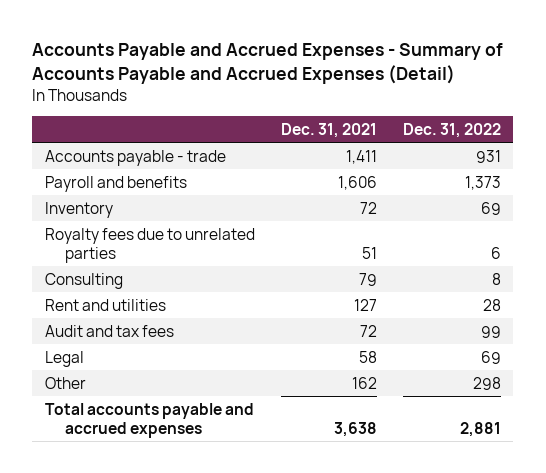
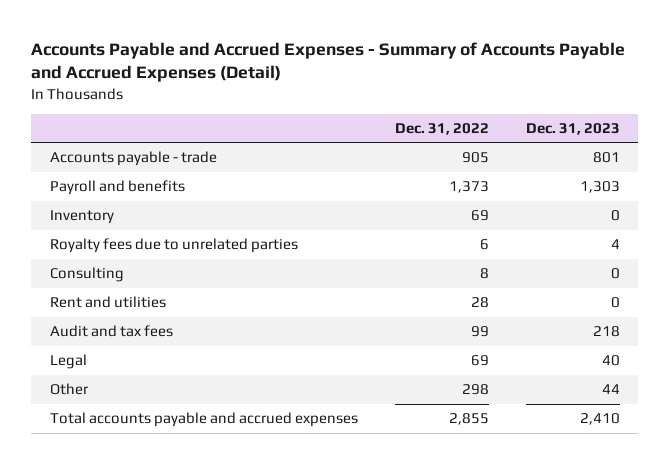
[280,122,377,138] Dec. 31, 2021 -> none
none -> [525,123,620,136] Dec. 31, 2023
[475,149,501,163] 931 -> [461,152,489,164] 905
[459,422,501,438] 2,881 -> [448,413,489,426] 2,855

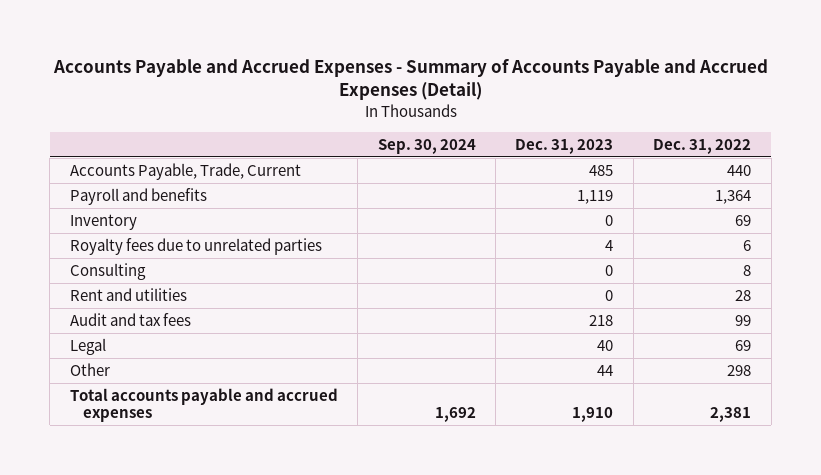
none -> [377,138,476,154] Sep. 30, 2024
[49,151,217,167] Accounts payable - trade -> [69,163,301,181] Accounts Payable, Trade, Current
[461,152,489,164] 905 -> [727,165,752,177] 440
[592,152,620,164] 801 -> [589,165,614,177] 485
[448,181,489,194] 1,373 -> [715,190,752,205] 1,364
[579,181,620,194] 1,303 -> [577,190,614,205] 1,119
[448,413,489,426] 2,855 -> [710,407,752,423] 2,381
[579,413,620,426] 2,410 -> [572,407,614,423] 1,910

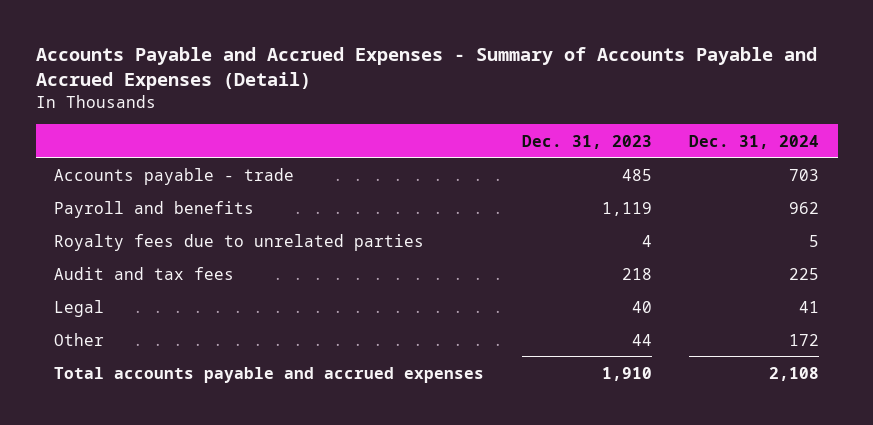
[377,138,476,154] Sep. 30, 2024 -> none
[653,138,752,154] Dec. 31, 2022 -> none
none -> [689,134,820,149] Dec. 31, 2024
[69,163,301,181] Accounts Payable, Trade, Current -> [54,167,295,185] Accounts payable - trade
[69,214,137,231] Inventory -> none
[69,263,146,281] Consulting -> none
[69,288,187,302] Rent and utilities -> none

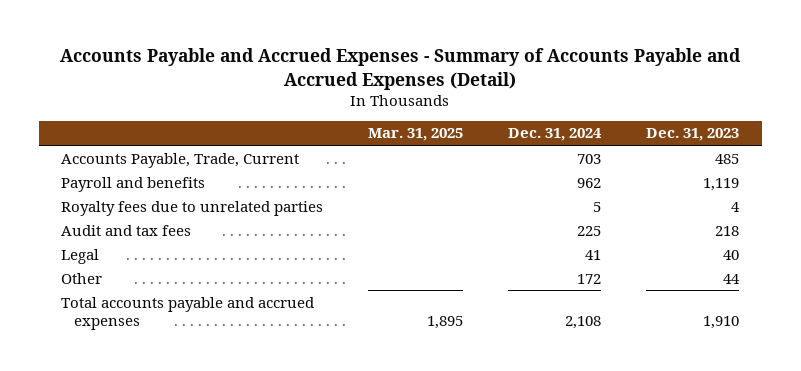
none -> [368,128,464,142] Mar. 31, 2025
[54,167,295,185] Accounts payable - trade -> [61,152,300,168] Accounts Payable, Trade, Current

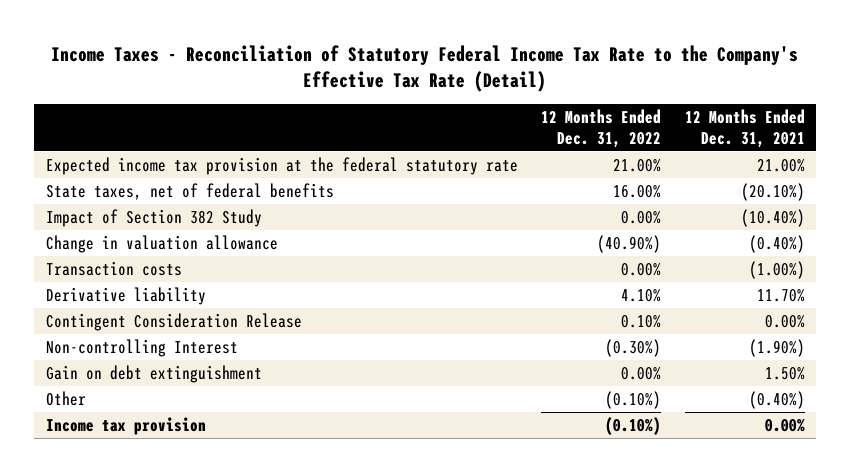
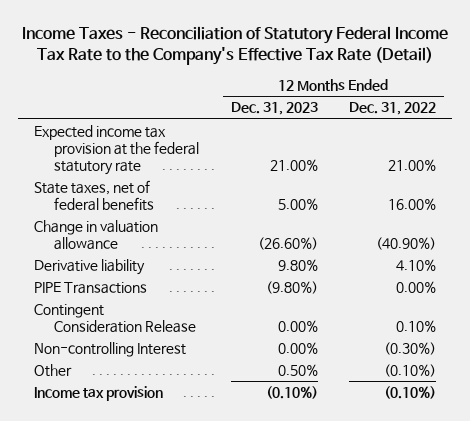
[684,109,805,148] 12 Months Ended Dec. 31, 2021 -> none
none -> [230,102,318,116] Dec. 31, 2023
[45,208,262,227] Impact of Section 382 Study -> none
[45,260,182,276] Transaction costs -> none
none -> [33,282,147,295] PIPE Transactions
[45,364,262,383] Gain on debt extinguishment -> none

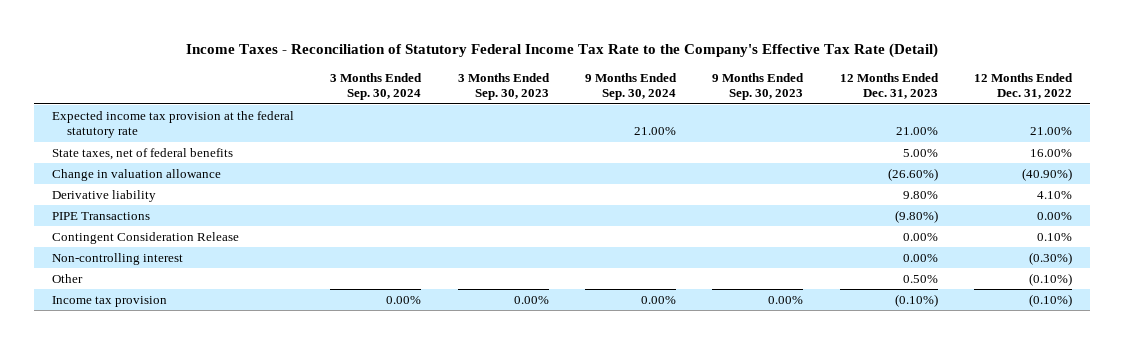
none -> [330,72,423,101] 3 Months Ended Sep. 30, 2024
none -> [457,72,550,101] 3 Months Ended Sep. 30, 2023
none -> [584,72,677,101] 9 Months Ended Sep. 30, 2024
none -> [712,72,805,101] 9 Months Ended Sep. 30, 2023
[33,342,186,358] Non-controlling Interest -> [51,252,183,265] Non-controlling interest

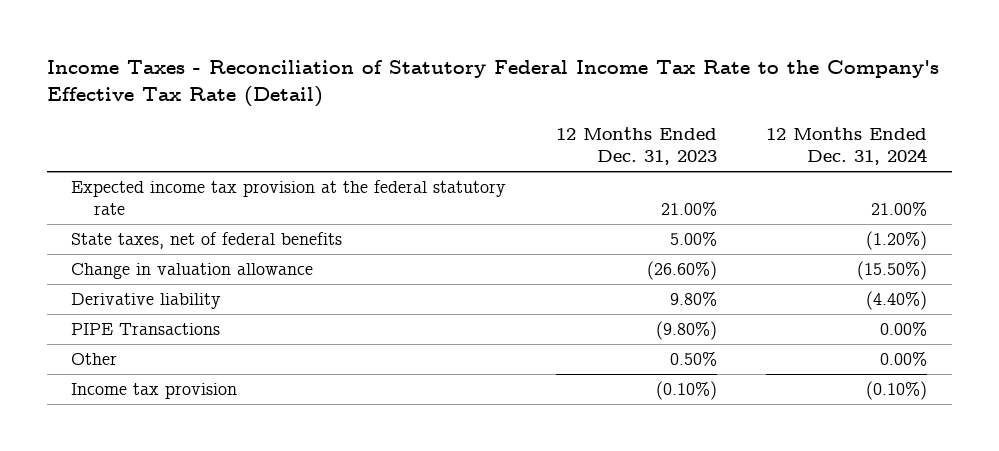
[330,72,423,101] 3 Months Ended Sep. 30, 2024 -> none
[457,72,550,101] 3 Months Ended Sep. 30, 2023 -> none
[584,72,677,101] 9 Months Ended Sep. 30, 2024 -> none
[712,72,805,101] 9 Months Ended Sep. 30, 2023 -> none
[973,72,1073,100] 12 Months Ended Dec. 31, 2022 -> none
none -> [766,126,928,166] 12 Months Ended Dec. 31, 2024
[51,231,239,244] Contingent Consideration Release -> none
[51,252,183,265] Non-controlling interest -> none

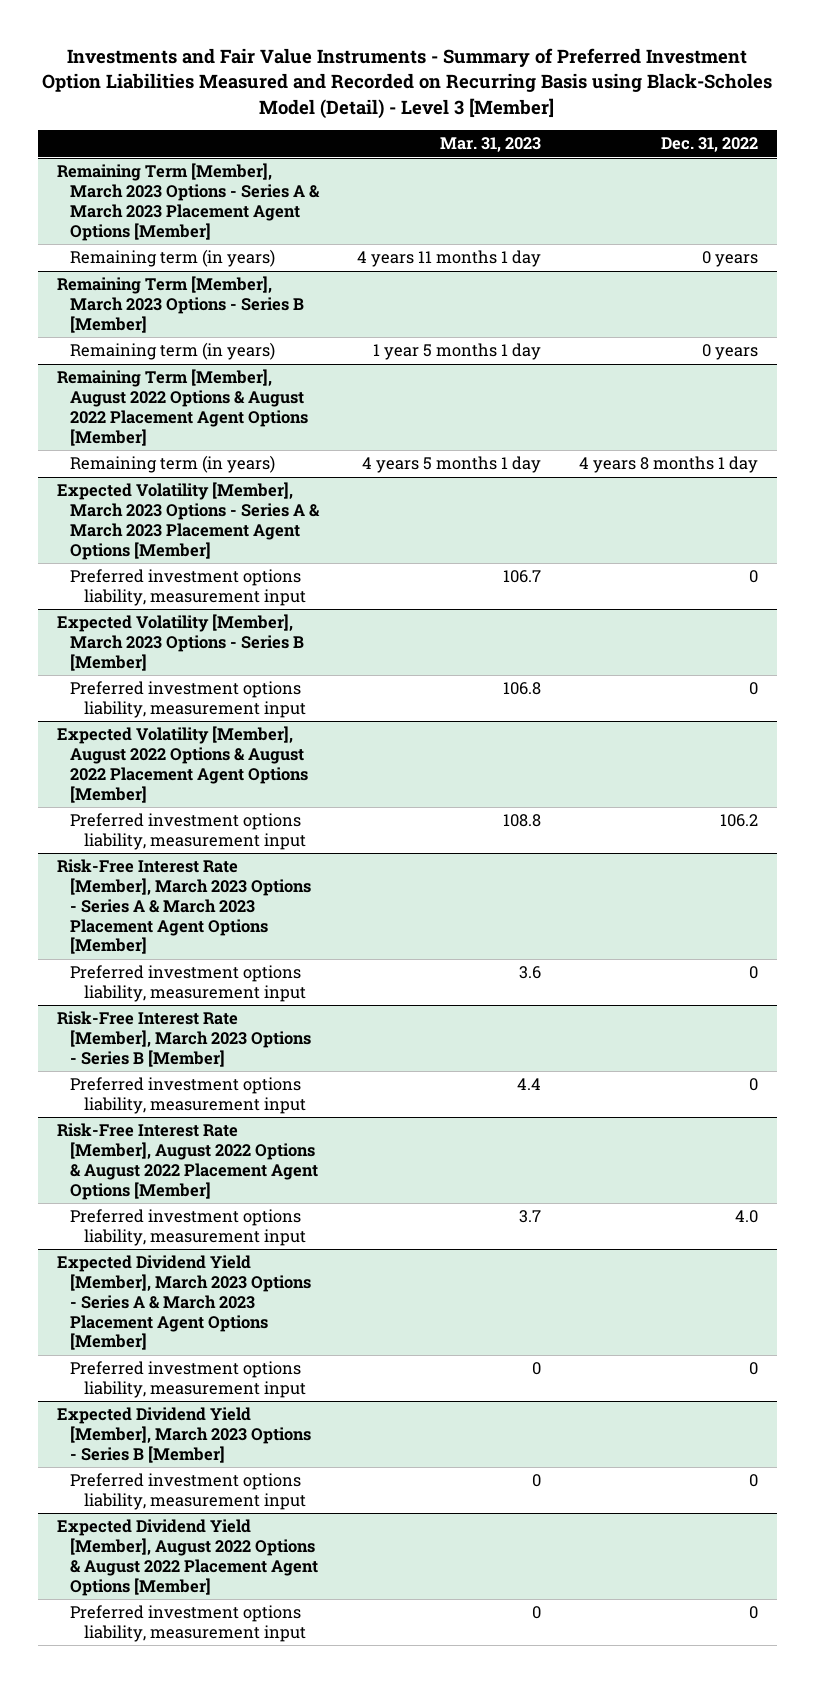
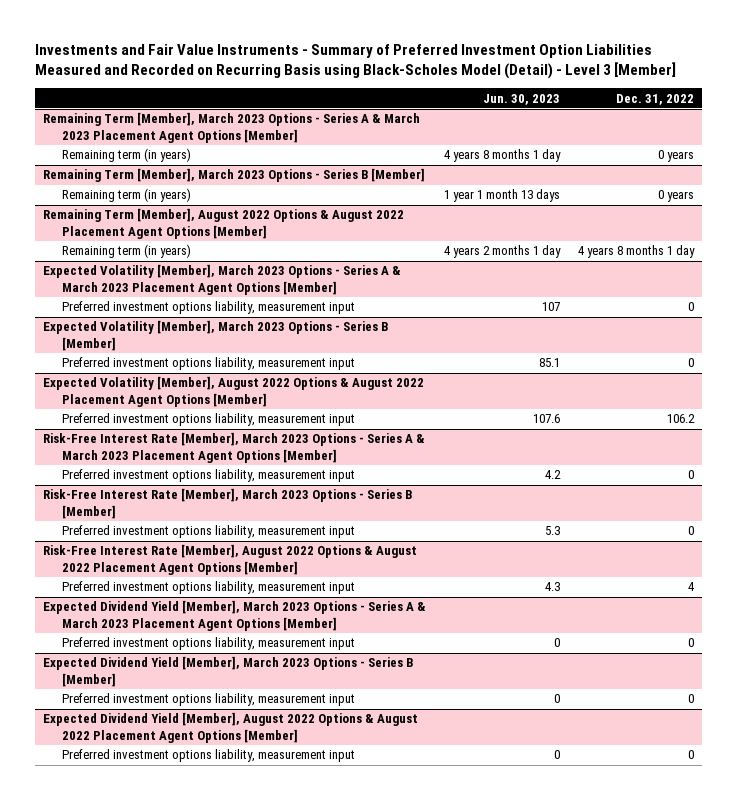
[440,137,542,153] Mar. 31, 2023 -> none
none -> [482,93,560,105] Jun. 30, 2023
[735,1210,759,1224] 4.0 -> [687,582,695,592] 4

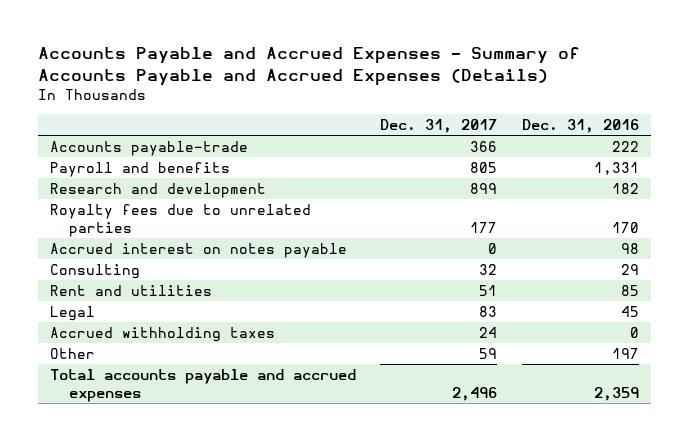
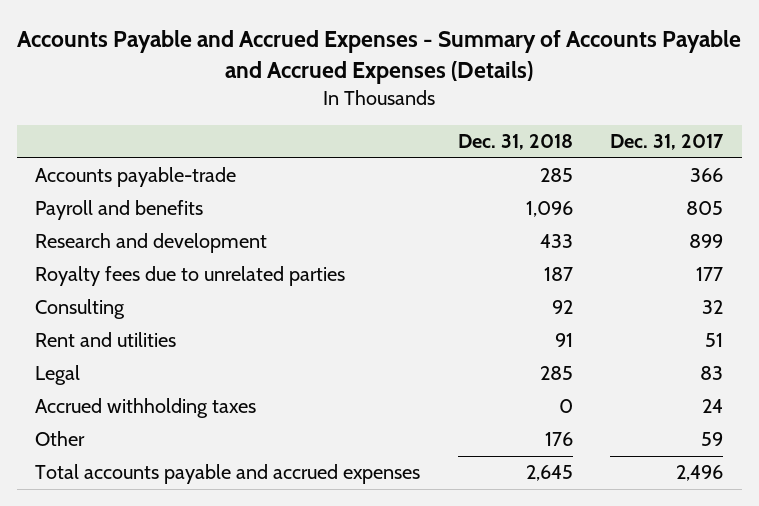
[521,118,639,133] Dec. 31, 2016 -> none
none -> [457,134,573,151] Dec. 31, 2018
[49,242,347,258] Accrued interest on notes payable -> none

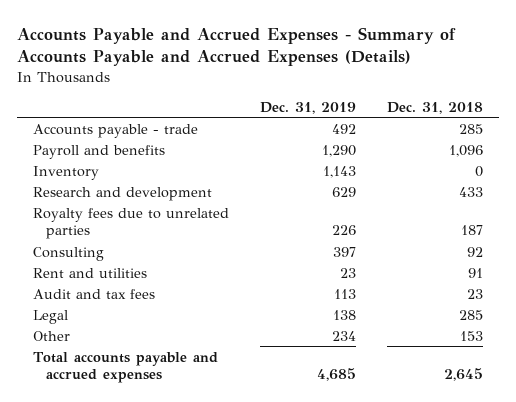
[610,134,725,151] Dec. 31, 2017 -> none
none -> [259,101,356,114] Dec. 31, 2019
[35,167,237,188] Accounts payable-trade -> [32,123,198,138] Accounts payable - trade
none -> [32,165,99,180] Inventory
none -> [32,288,155,299] Audit and tax fees
[35,398,257,419] Accrued withholding taxes -> none
[544,432,573,447] 176 -> [460,330,484,341] 153

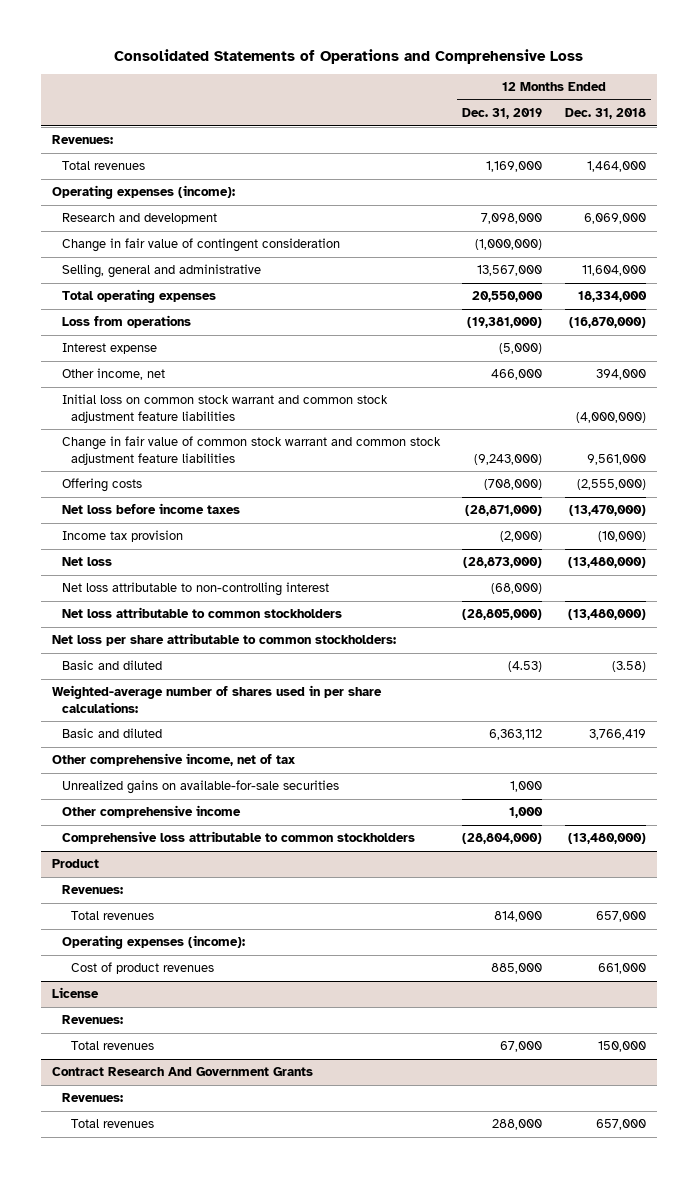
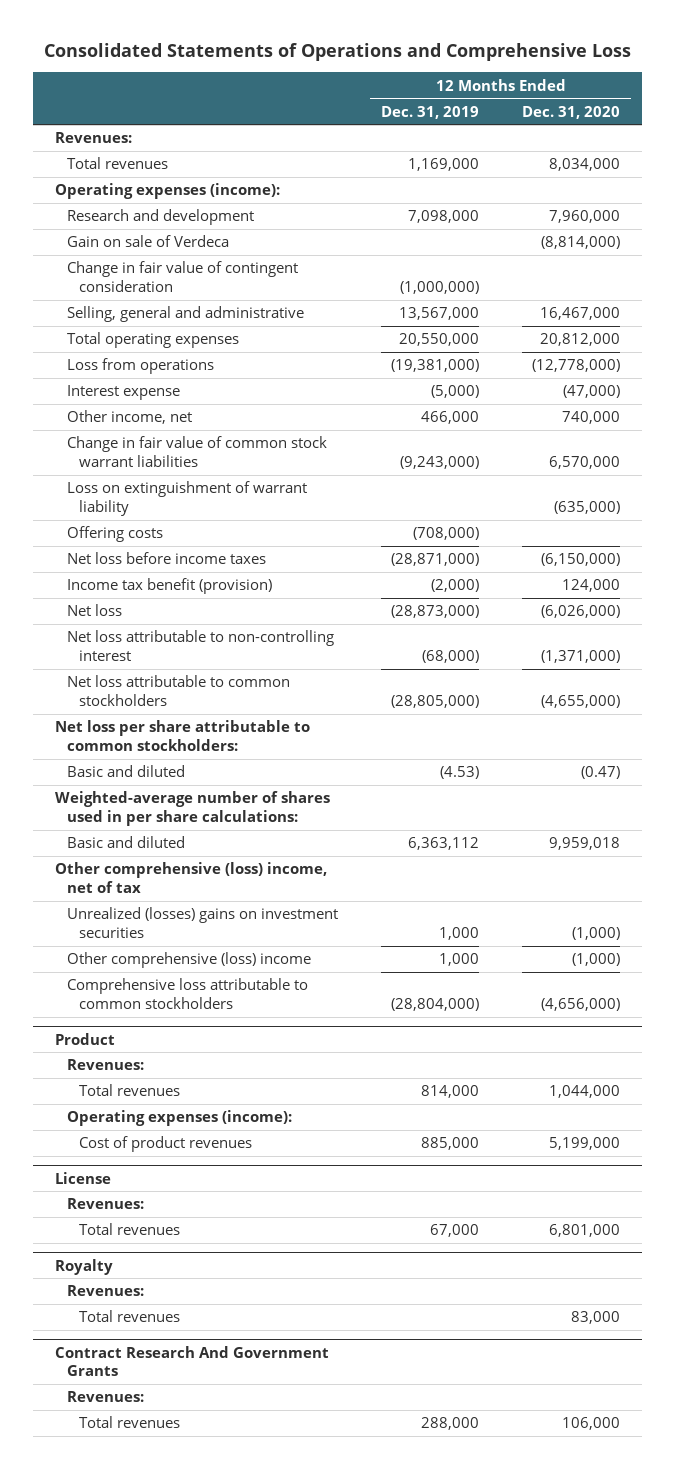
[564,108,646,120] Dec. 31, 2018 -> none
none -> [522,105,621,119] Dec. 31, 2020
none -> [66,235,229,248] Gain on sale of Verdeca
[61,394,388,423] Initial loss on common stock warrant and common stock adjustment feature liabilities -> none
[61,436,441,465] Change in fair value of common stock warrant and common stock adjustment feature liabilities -> [66,436,327,468] Change in fair value of common stock warrant liabilities
none -> [66,481,307,517] Loss on extinguishment of warrant liability
[61,530,183,543] Income tax provision -> [66,578,272,595] Income tax benefit (provision)
[61,780,339,795] Unrealized gains on available-for-sale securities -> none
[52,753,296,767] Other comprehensive income, net of tax -> [54,862,327,894] Other comprehensive (loss) income, net of tax
none -> [66,907,338,939] Unrealized (losses) gains on investment securities
[61,805,241,819] Other comprehensive income -> [66,952,311,969] Other comprehensive (loss) income
none -> [54,1258,113,1275] Royalty
none -> [66,1285,144,1297] Revenues:
none -> [78,1310,180,1323] Total revenues

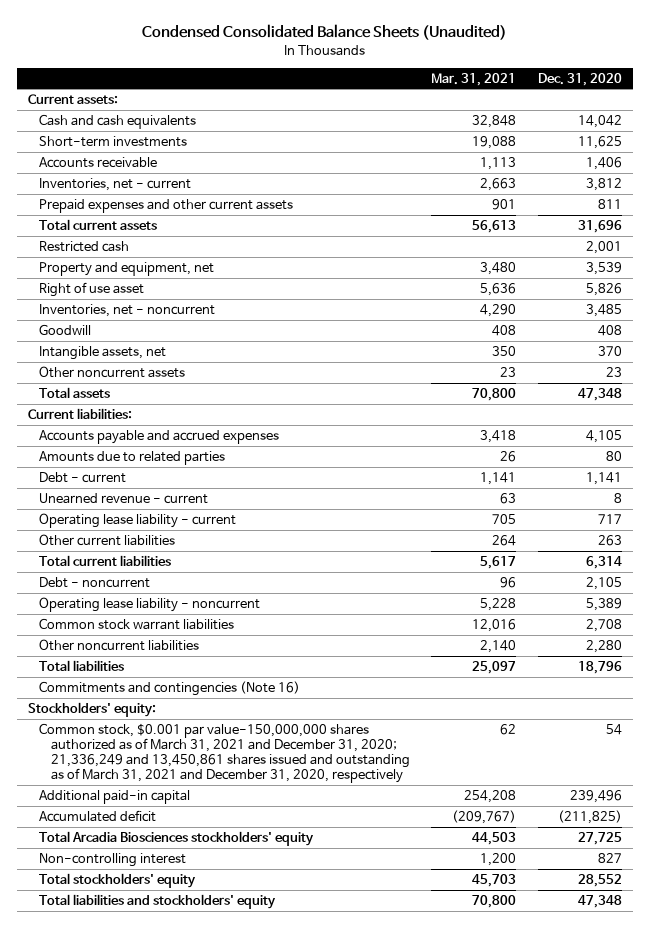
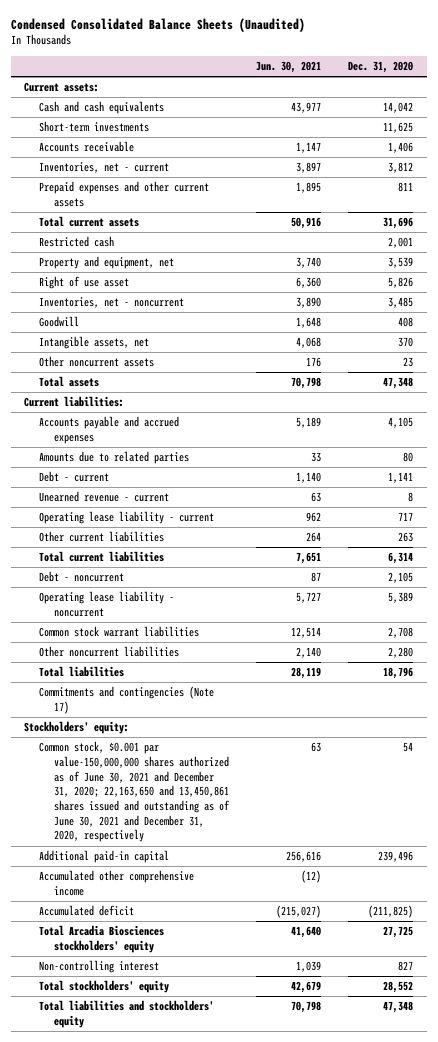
[431,72,517,86] Mar. 31, 2021 -> none
none -> [256,61,322,74] Jun. 30, 2021
[39,680,301,696] Commitments and contingencies (Note 16) -> [39,686,215,714] Commitments and contingencies (Note 17)
[39,722,410,784] Common stock, $0.001 par value-150,000,000 shares authorized as of March 31, 2021 and December 31, 2020; 21,336,249 and 13,450,861 shares issued and outstanding as of March 31, 2021 and December 31, 2020, respectively -> [39,741,231,843] Common stock, $0.001 par value-150,000,000 shares authorized as of June 30, 2021 and December 31, 2020; 22,163,650 and 13,450,861 shares issued and outstanding as of June 30, 2021 and December 31, 2020, respectively
none -> [39,870,195,896] Accumulated other comprehensive income

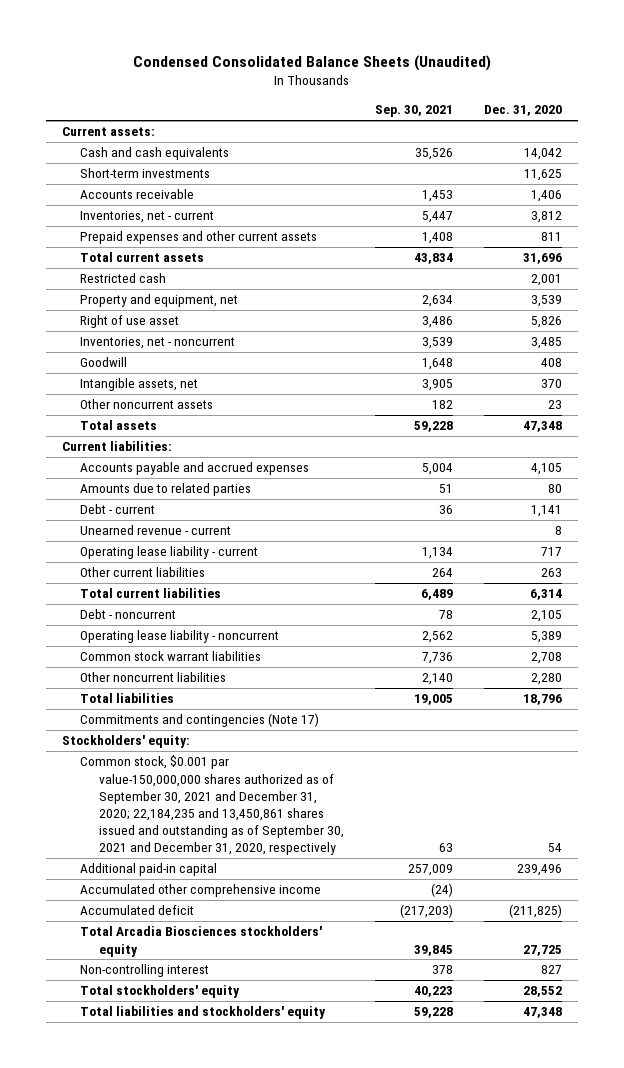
[256,61,322,74] Jun. 30, 2021 -> none
none -> [375,105,454,118] Sep. 30, 2021
[39,741,231,843] Common stock, $0.001 par value-150,000,000 shares authorized as of June 30, 2021 and December 31, 2020; 22,163,650 and 13,450,861 shares issued and outstanding as of June 30, 2021 and December 31, 2020, respectively -> [80,755,345,856] Common stock, $0.001 par value-150,000,000 shares authorized as of September 30, 2021 and December 31, 2020; 22,184,235 and 13,450,861 shares issued and outstanding as of September 30, 2021 and December 31, 2020, respectively

